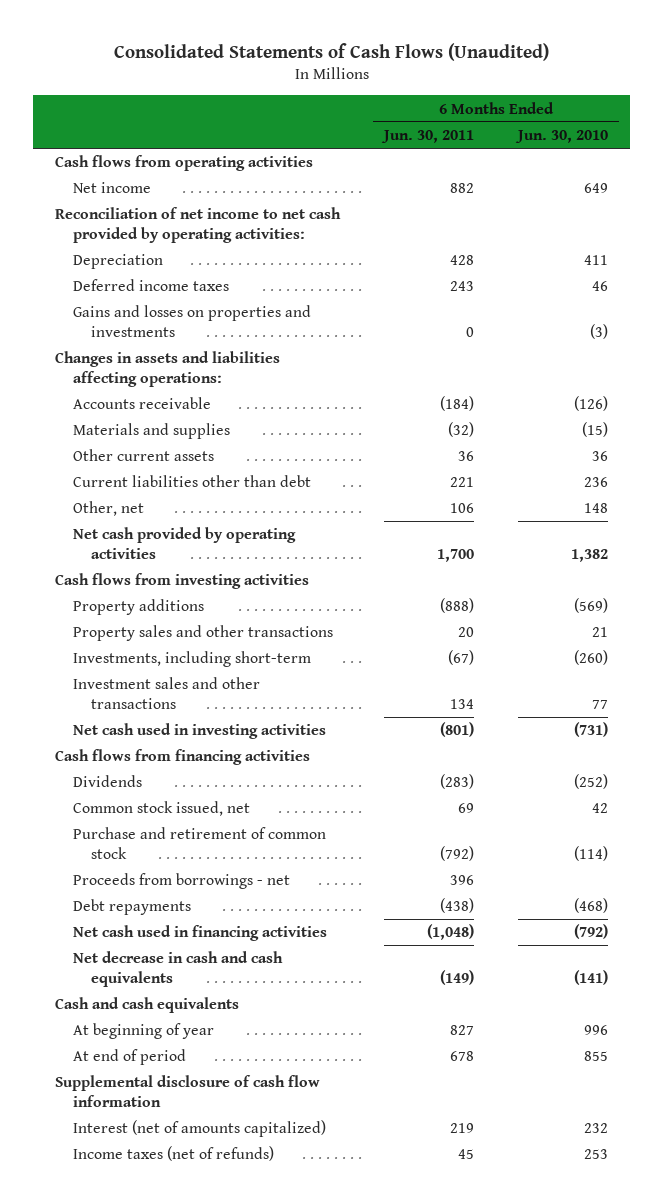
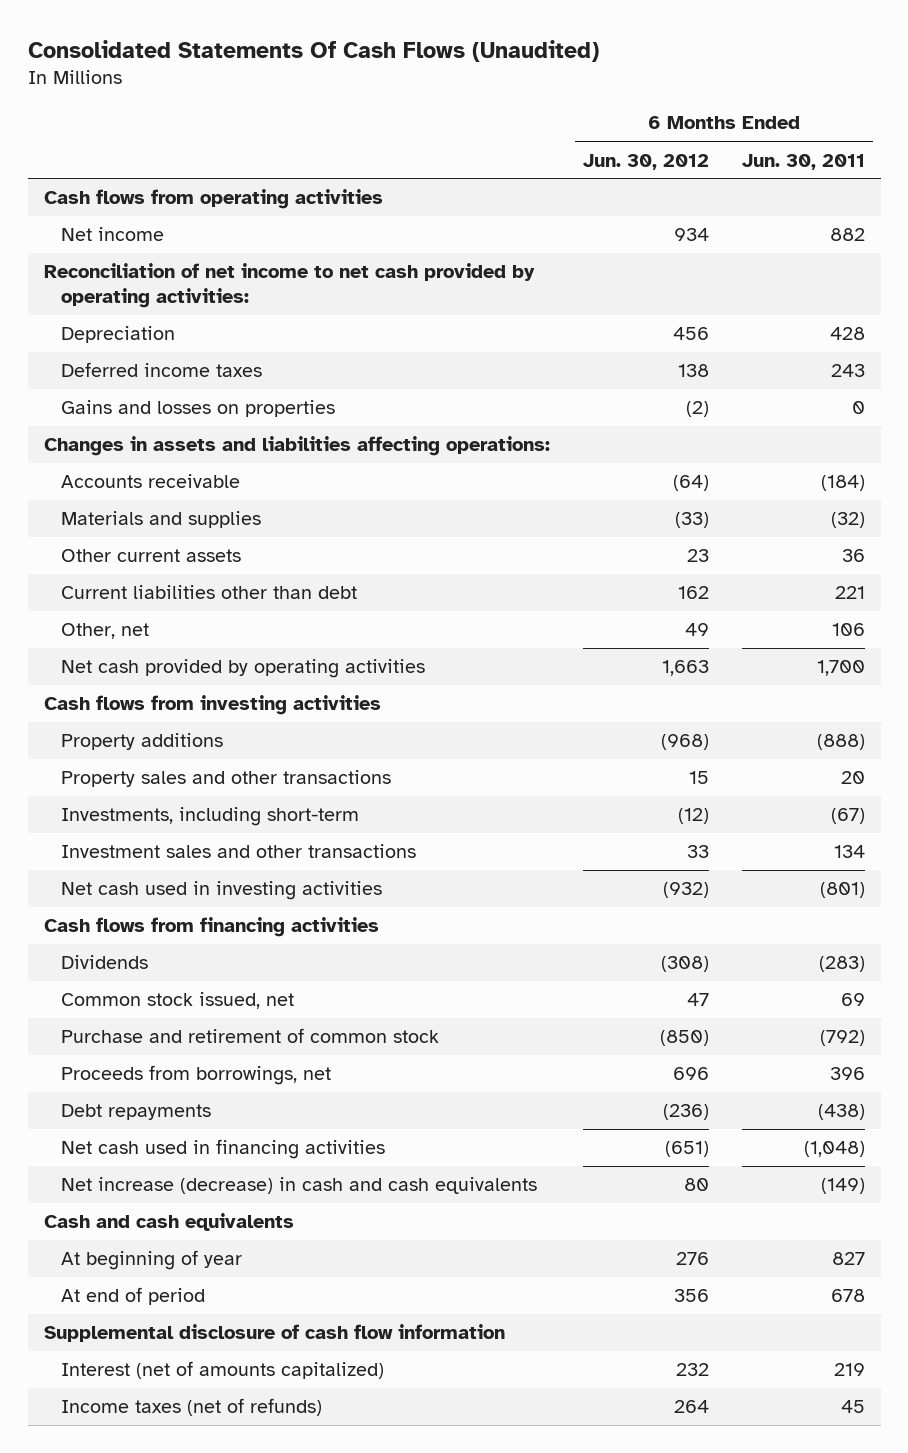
[113,42,549,61] Consolidated Statements of Cash Flows (Unaudited) -> [27,39,599,62] Consolidated Statements Of Cash Flows (Unaudited)
[515,130,609,144] Jun. 30, 2010 -> none
none -> [582,153,709,170] Jun. 30, 2012
[73,305,312,338] Gains and losses on properties and investments -> [61,400,336,418] Gains and losses on properties
[73,873,291,890] Proceeds from borrowings - net -> [61,1065,332,1086] Proceeds from borrowings, net
[73,951,284,988] Net decrease in cash and cash equivalents -> [61,1177,538,1195] Net increase (decrease) in cash and cash equivalents

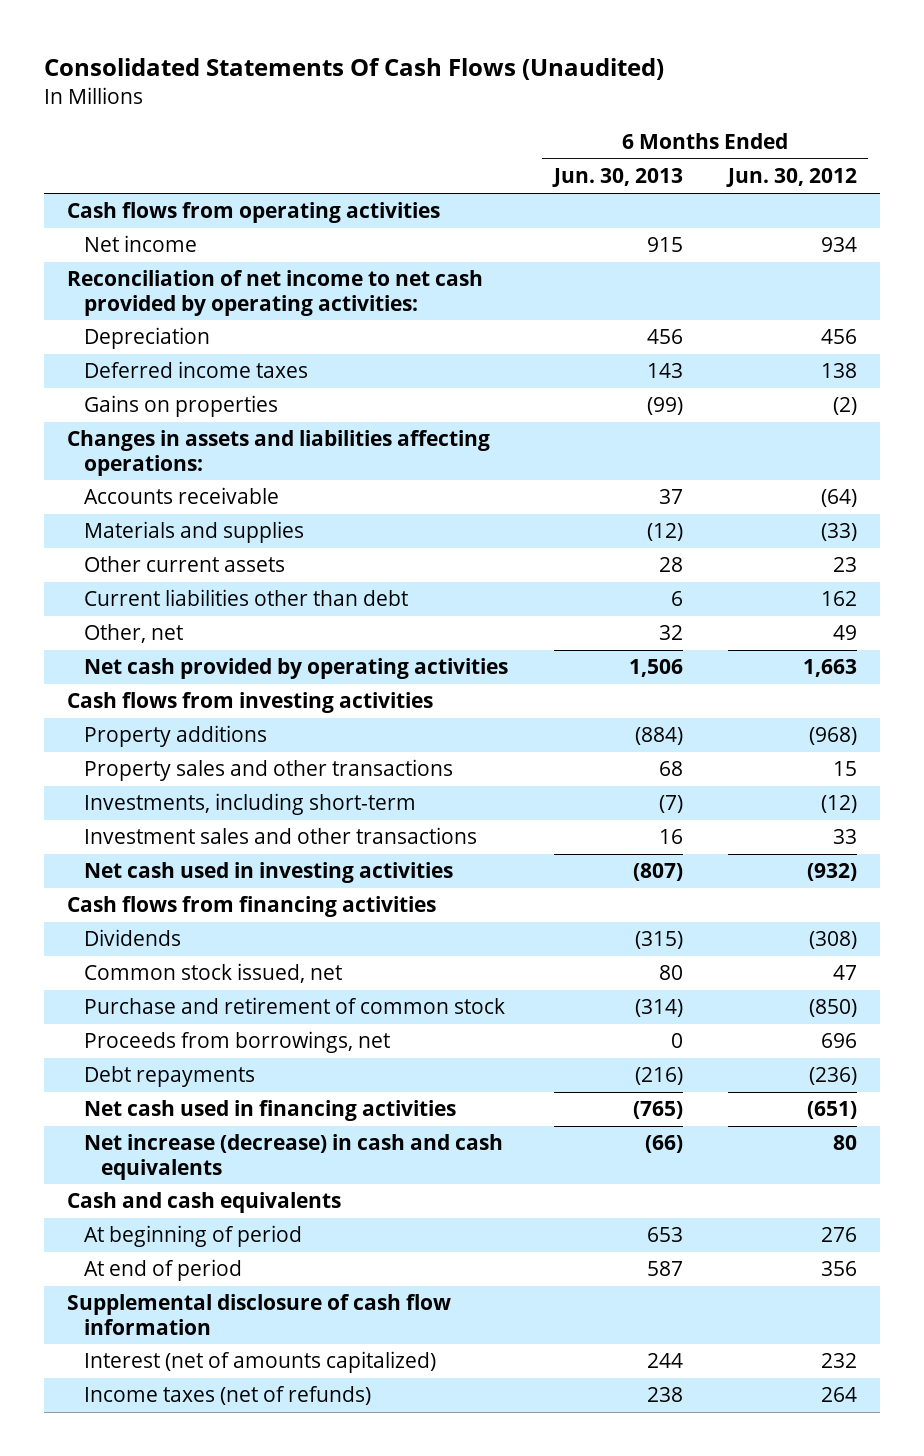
[741,153,865,170] Jun. 30, 2011 -> none
none -> [551,168,683,188] Jun. 30, 2013
[61,400,336,418] Gains and losses on properties -> [84,395,279,418] Gains on properties
[61,1250,243,1271] At beginning of year -> [84,1225,303,1248] At beginning of period

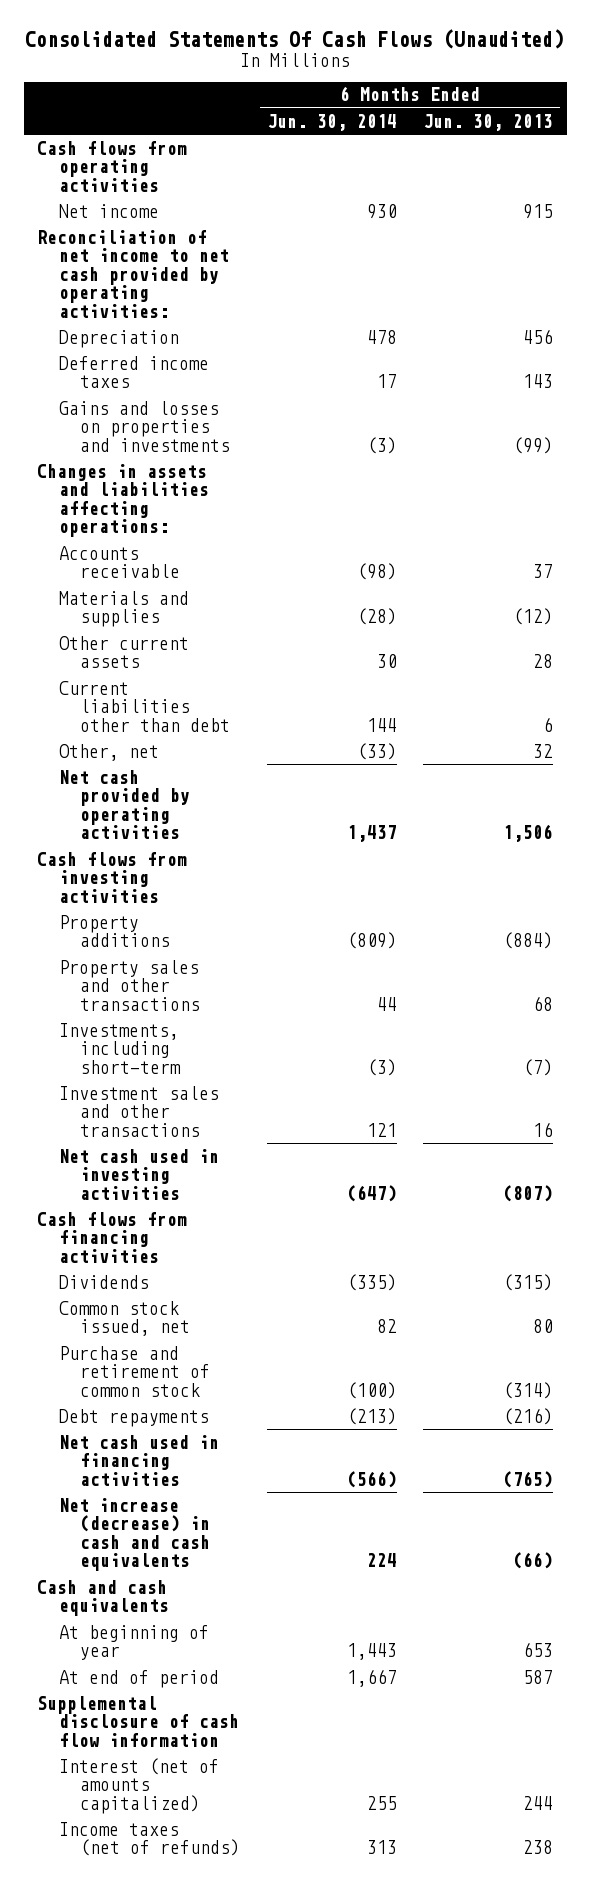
[726,168,858,188] Jun. 30, 2012 -> none
none -> [266,113,397,131] Jun. 30, 2014
[84,395,279,418] Gains on properties -> [58,400,230,452] Gains and losses on properties and investments
[84,1031,391,1054] Proceeds from borrowings, net -> none
[84,1225,303,1248] At beginning of period -> [58,1624,209,1661] At beginning of year

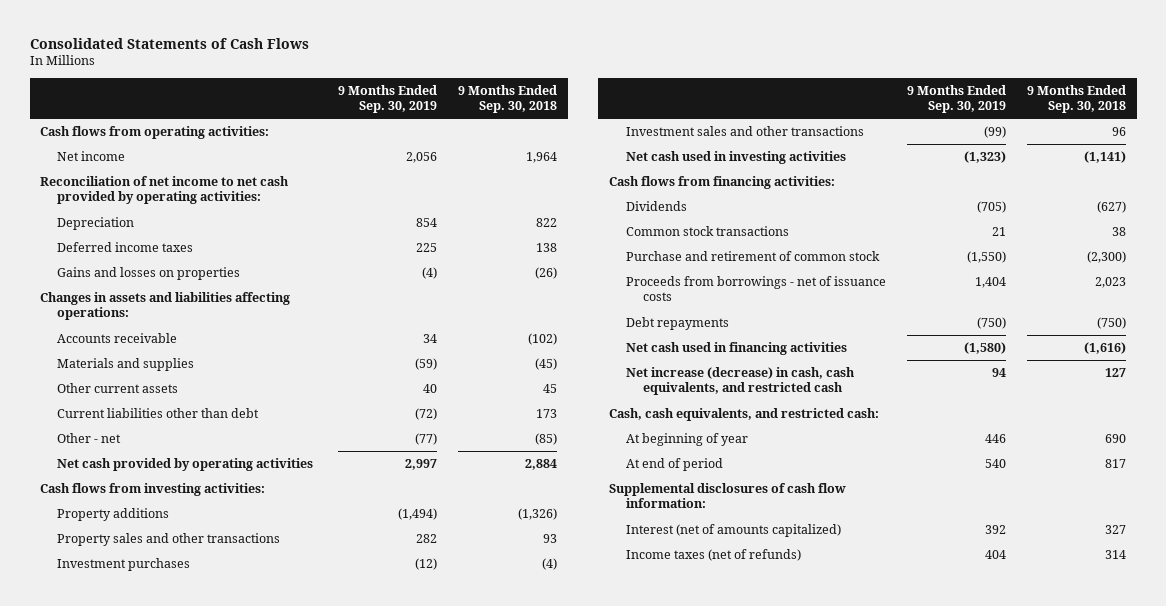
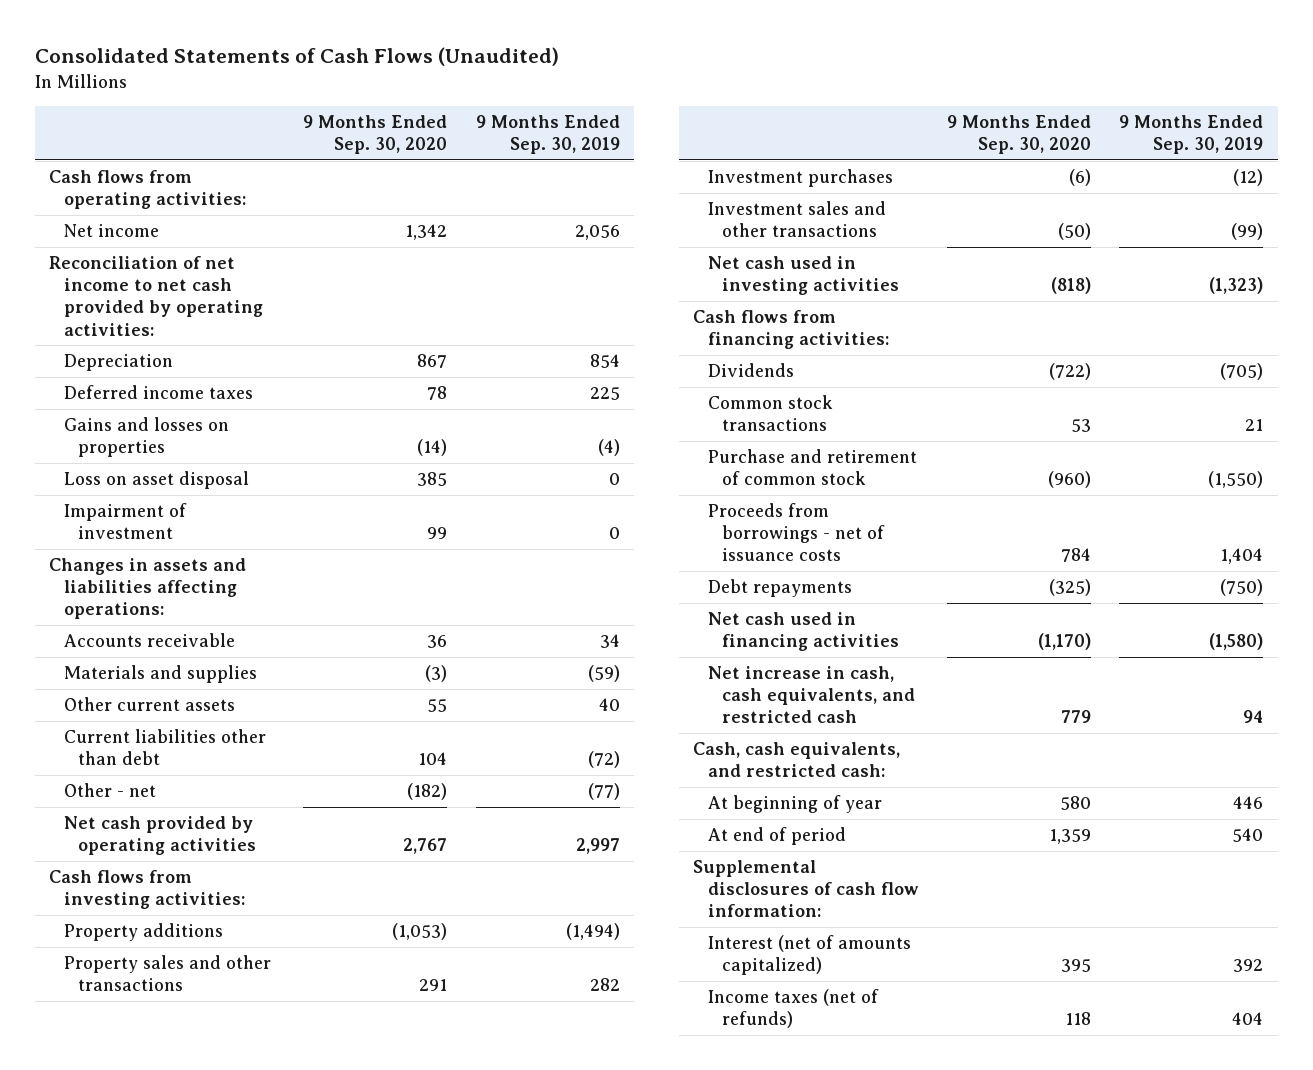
[29,37,309,49] Consolidated Statements of Cash Flows -> [35,47,560,67] Consolidated Statements of Cash Flows (Unaudited)
[458,84,558,114] 9 Months Ended Sep. 30, 2018 -> none
none -> [303,114,448,155] 9 Months Ended Sep. 30, 2020
none -> [63,471,249,490] Loss on asset disposal
none -> [63,503,187,540] Impairment of investment
[625,367,855,396] Net increase (decrease) in cash, cash equivalents, and restricted cash -> [707,666,915,724] Net increase in cash, cash equivalents, and restricted cash

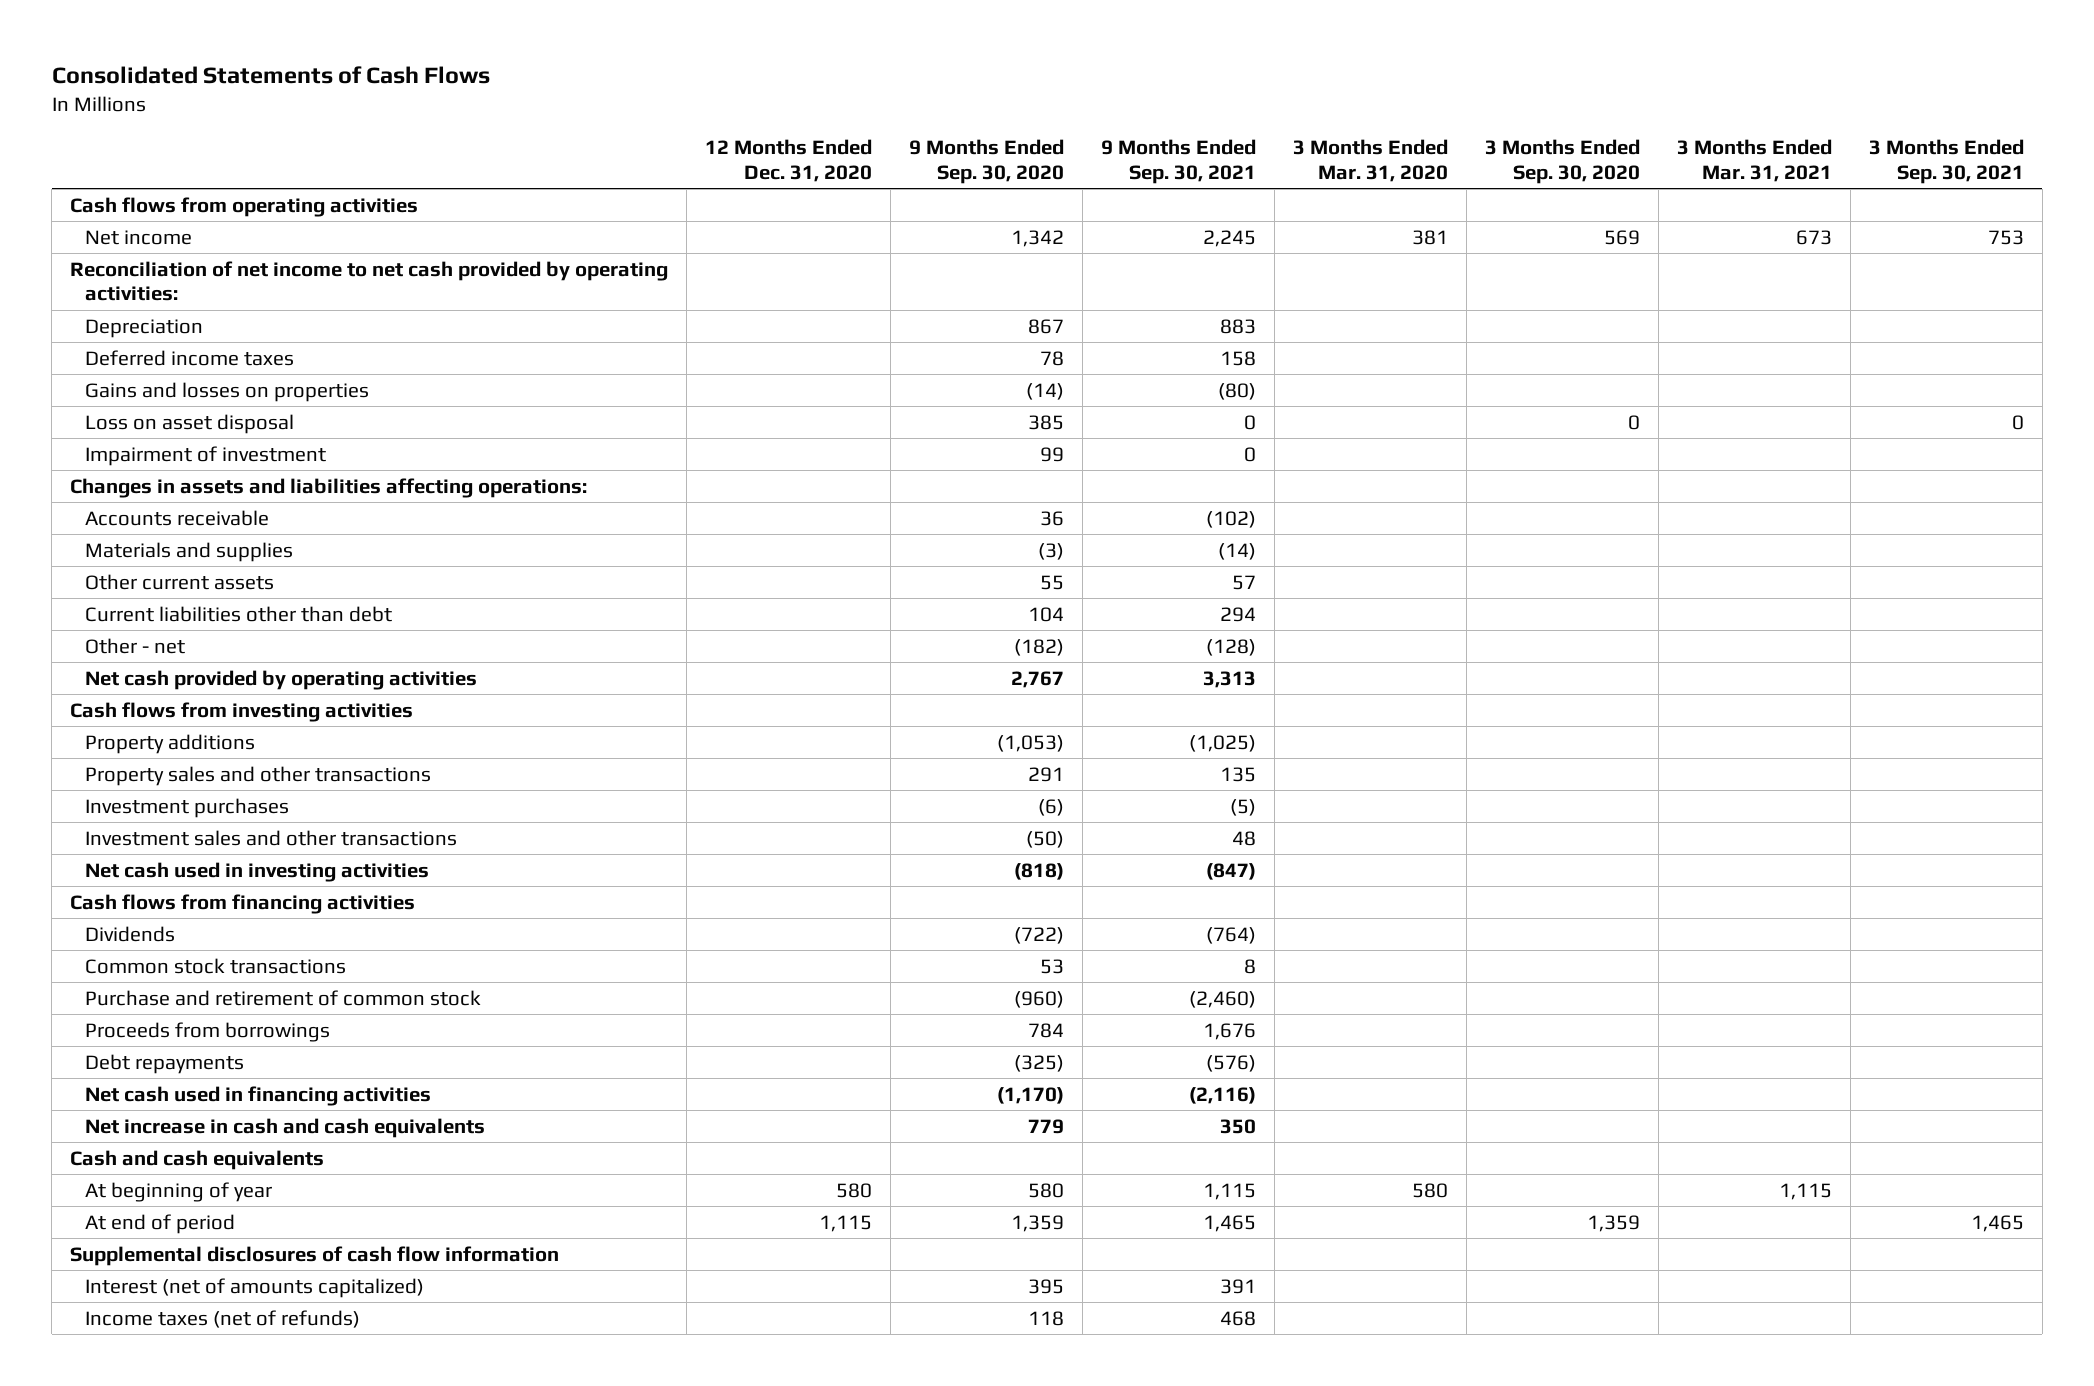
[35,47,560,67] Consolidated Statements of Cash Flows (Unaudited) -> [51,66,490,85] Consolidated Statements of Cash Flows
[475,114,620,155] 9 Months Ended Sep. 30, 2019 -> none
none -> [705,139,873,182] 12 Months Ended Dec. 31, 2020
none -> [1101,139,1257,184] 9 Months Ended Sep. 30, 2021
none -> [1292,139,1448,182] 3 Months Ended Mar. 31, 2020
none -> [1484,139,1640,184] 3 Months Ended Sep. 30, 2020
none -> [1676,139,1832,182] 3 Months Ended Mar. 31, 2021
none -> [1868,139,2024,184] 3 Months Ended Sep. 30, 2021
[49,170,246,210] Cash flows from operating activities: -> [70,196,419,217] Cash flows from operating activities
[49,870,245,910] Cash flows from investing activities: -> [70,701,414,722] Cash flows from investing activities
[693,310,889,350] Cash flows from financing activities: -> [70,893,416,914] Cash flows from financing activities
[707,503,885,562] Proceeds from borrowings - net of issuance costs -> [84,1021,330,1042] Proceeds from borrowings
[707,666,915,724] Net increase in cash, cash equivalents, and restricted cash -> [84,1117,485,1138] Net increase in cash and cash equivalents
[693,742,901,778] Cash, cash equivalents, and restricted cash: -> [70,1149,325,1170] Cash and cash equivalents
[693,860,919,918] Supplemental disclosures of cash flow information: -> [70,1245,560,1266] Supplemental disclosures of cash flow information

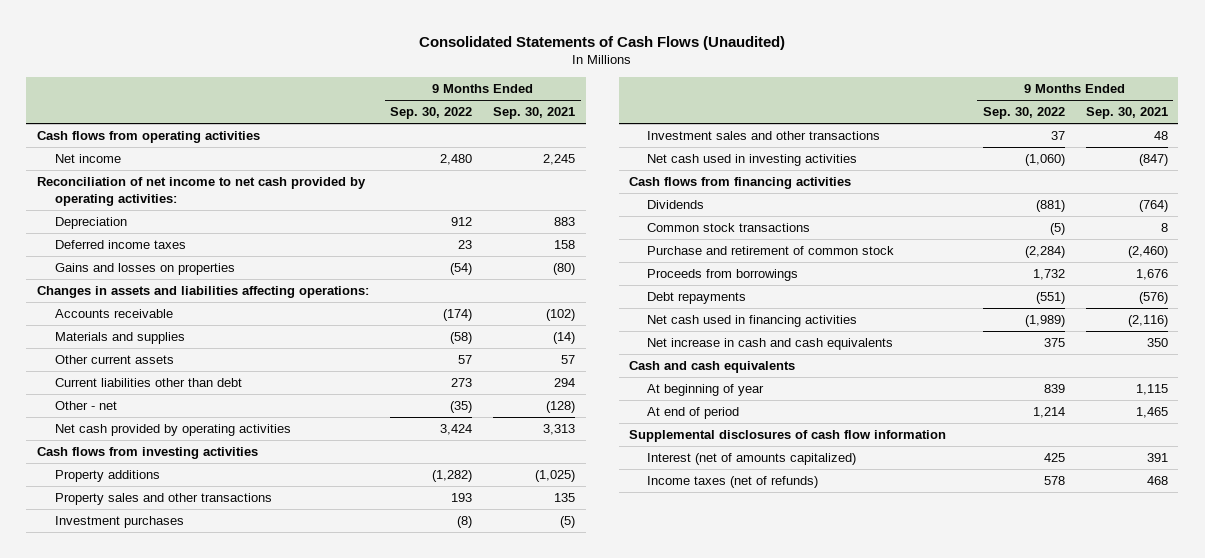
[51,66,490,85] Consolidated Statements of Cash Flows -> [419,35,786,50] Consolidated Statements of Cash Flows (Unaudited)
[705,139,873,182] 12 Months Ended Dec. 31, 2020 -> none
[909,139,1065,184] 9 Months Ended Sep. 30, 2020 -> none
[1292,139,1448,182] 3 Months Ended Mar. 31, 2020 -> none
[1484,139,1640,184] 3 Months Ended Sep. 30, 2020 -> none
[1676,139,1832,182] 3 Months Ended Mar. 31, 2021 -> none
[1868,139,2024,184] 3 Months Ended Sep. 30, 2021 -> none
none -> [390,107,473,120] Sep. 30, 2022
[84,413,294,434] Loss on asset disposal -> none
[84,445,326,466] Impairment of investment -> none

